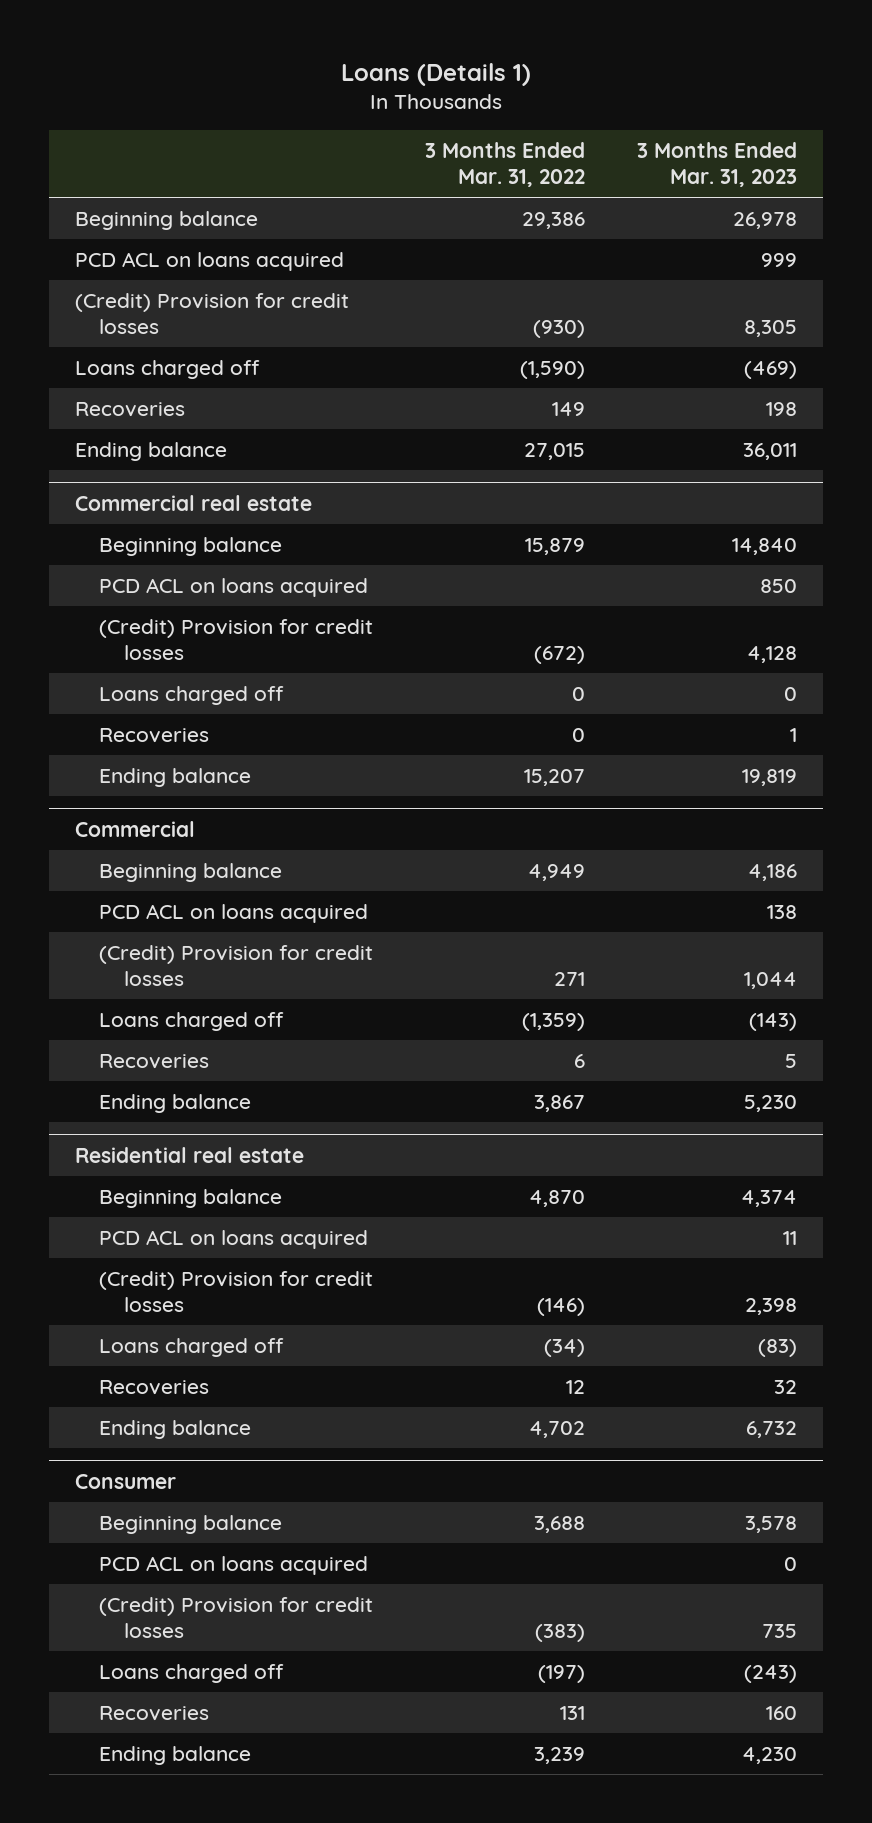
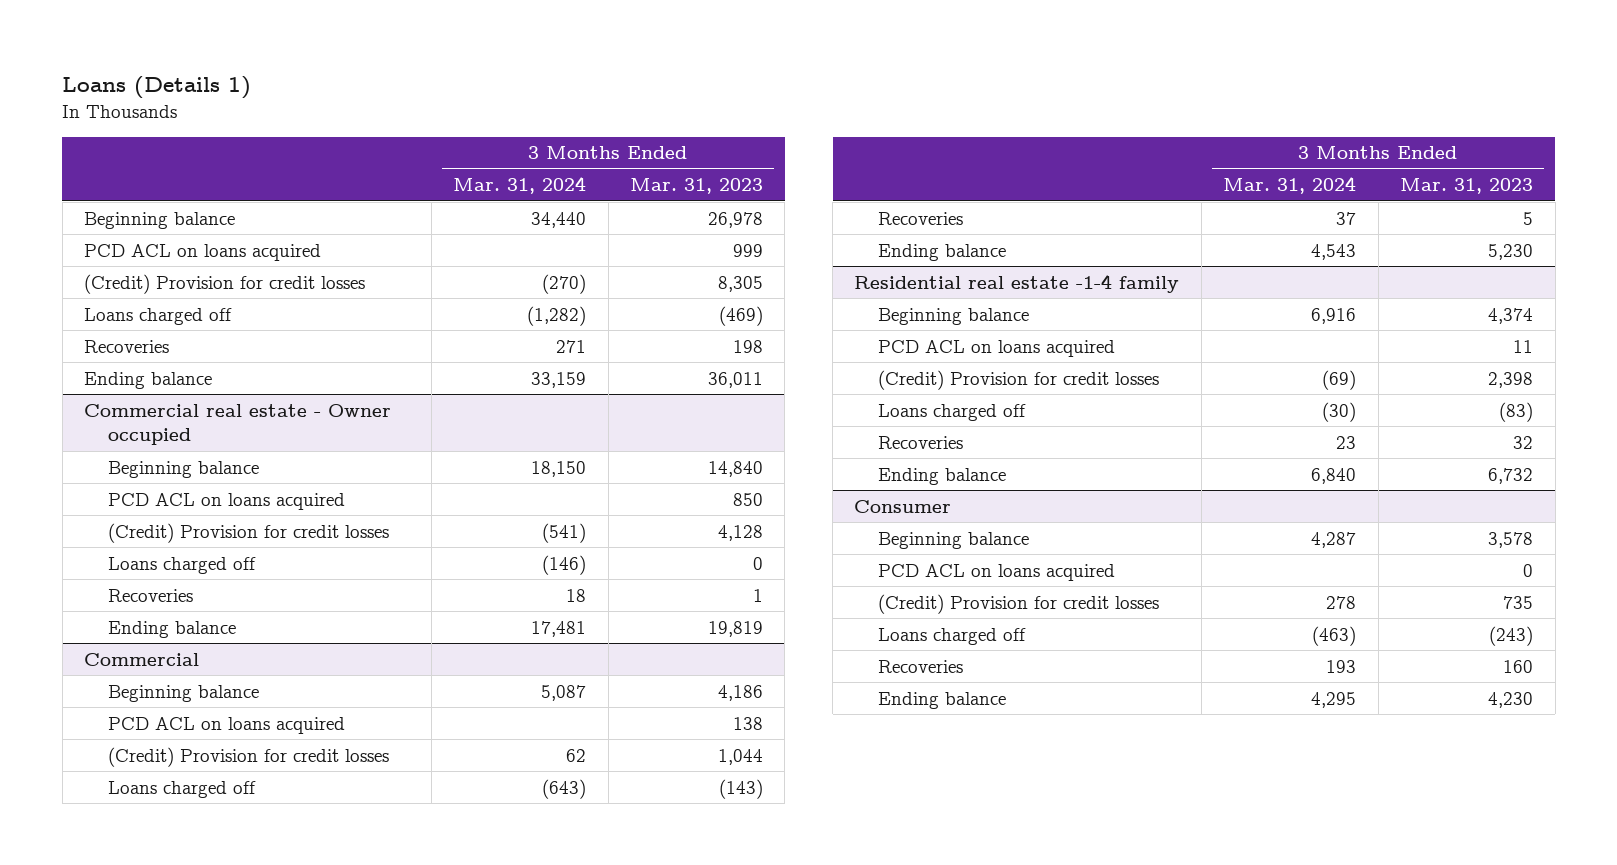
[424,142,585,188] 3 Months Ended Mar. 31, 2022 -> none
none -> [453,176,587,195] Mar. 31, 2024
[74,495,312,512] Commercial real estate -> [84,403,392,446] Commercial real estate - Owner occupied
[74,1147,304,1164] Residential real estate -> [854,273,1180,293] Residential real estate -1-4 family

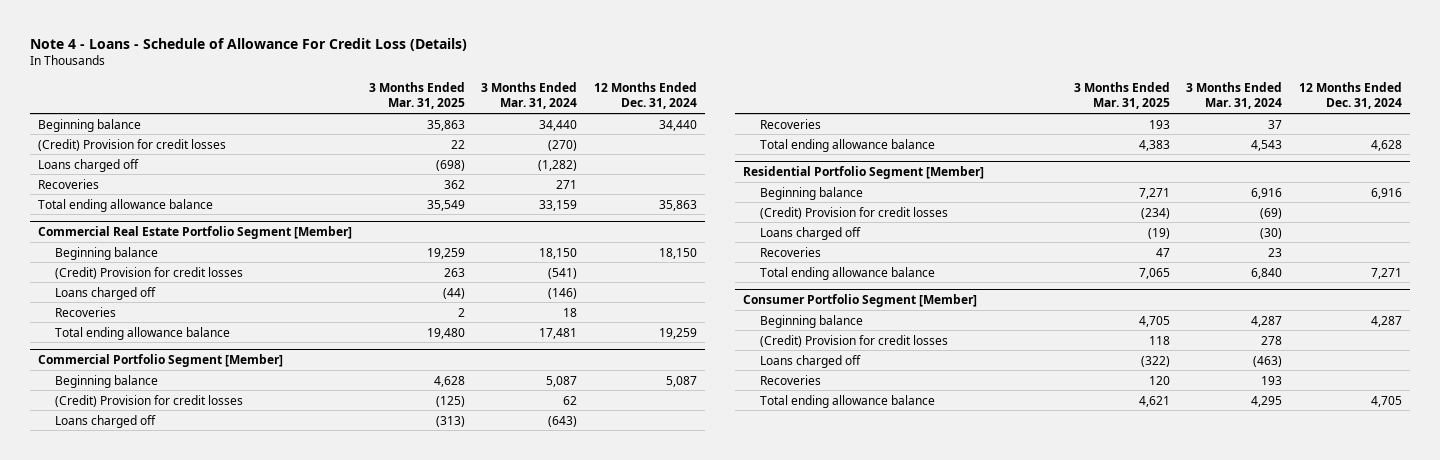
[62,75,252,99] Loans (Details 1) -> [30,37,468,51] Note 4 - Loans - Schedule of Allowance For Credit Loss (Details)
[629,178,763,195] Mar. 31, 2023 -> none
none -> [368,82,465,110] 3 Months Ended Mar. 31, 2025
none -> [593,82,697,110] 12 Months Ended Dec. 31, 2024
[84,243,322,261] PCD ACL on loans acquired -> none
[84,371,213,389] Ending balance -> [38,198,214,212] Total ending allowance balance
[84,403,392,446] Commercial real estate - Owner occupied -> [38,226,353,240] Commercial Real Estate Portfolio Segment [Member]
[108,492,346,510] PCD ACL on loans acquired -> none
[108,620,237,638] Ending balance -> [55,326,231,340] Total ending allowance balance
[84,652,200,666] Commercial -> [38,354,284,368] Commercial Portfolio Segment [Member]
[108,716,346,734] PCD ACL on loans acquired -> none
[878,243,1007,261] Ending balance -> [760,138,936,152] Total ending allowance balance
[854,273,1180,293] Residential real estate -1-4 family -> [743,166,985,180] Residential Portfolio Segment [Member]
[878,339,1116,357] PCD ACL on loans acquired -> none
[878,467,1007,485] Ending balance -> [760,266,936,280] Total ending allowance balance
[854,499,952,513] Consumer -> [743,294,978,308] Consumer Portfolio Segment [Member]
[878,563,1116,581] PCD ACL on loans acquired -> none
[878,691,1007,709] Ending balance -> [760,394,936,408] Total ending allowance balance

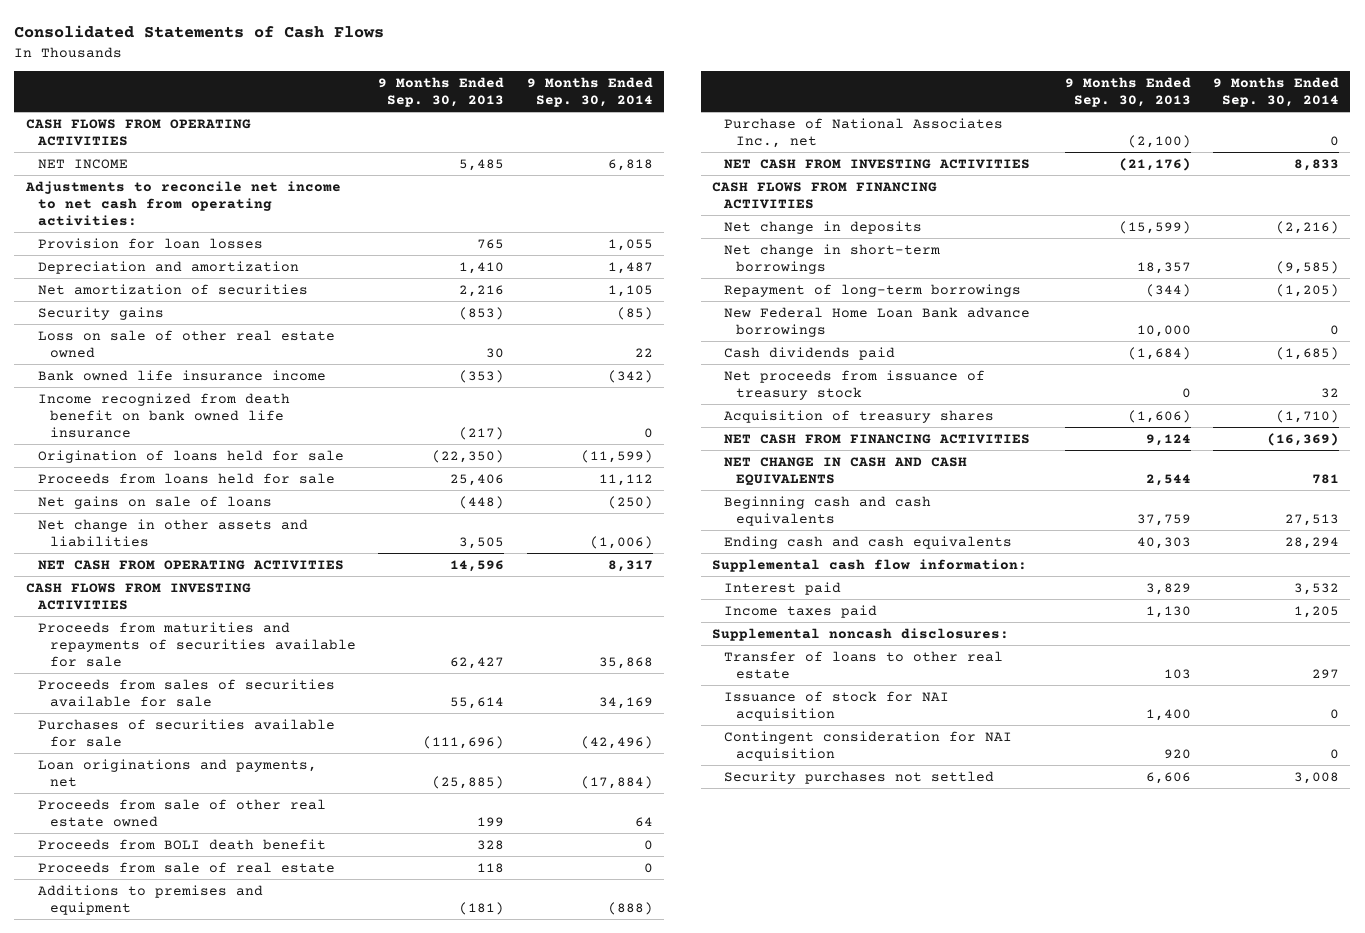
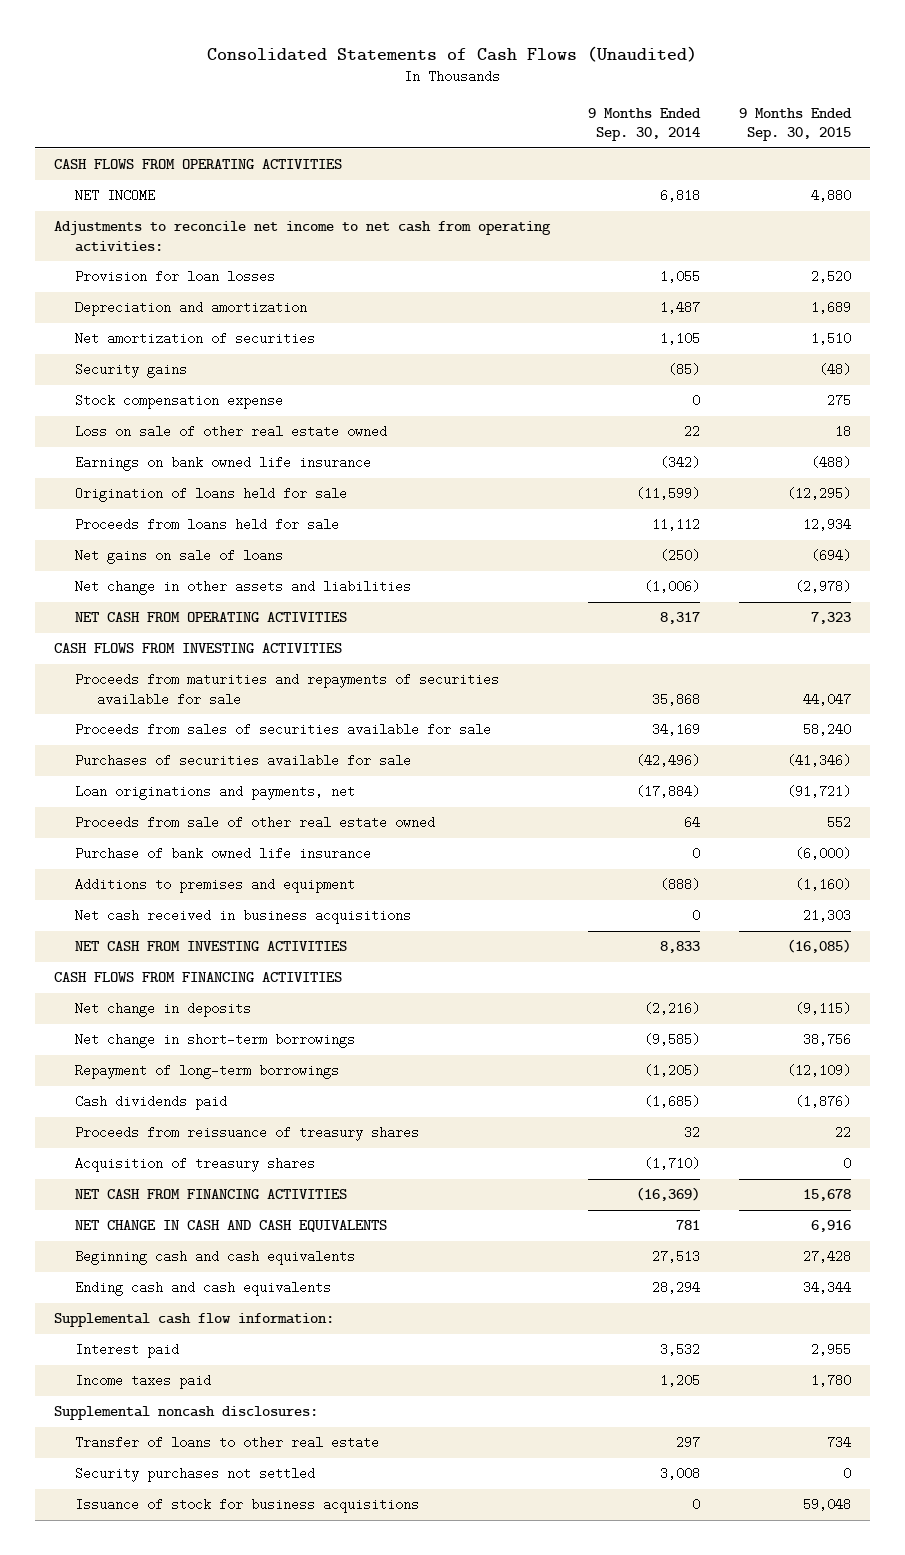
[14,25,385,39] Consolidated Statements of Cash Flows -> [207,45,698,62] Consolidated Statements of Cash Flows (Unaudited)
[378,76,505,107] 9 Months Ended Sep. 30, 2013 -> none
none -> [738,107,852,142] 9 Months Ended Sep. 30, 2015
none -> [75,394,284,410] Stock compensation expense
[37,392,290,438] Income recognized from death benefit on bank owned life insurance -> none
[37,369,326,381] Bank owned life insurance income -> [75,456,372,472] Earnings on bank owned life insurance
[37,838,326,850] Proceeds from BOLI death benefit -> none
[37,861,335,873] Proceeds from sale of real estate -> none
none -> [75,847,372,861] Purchase of bank owned life insurance
[724,117,1004,148] Purchase of National Associates Inc., net -> none
none -> [75,909,412,925] Net cash received in business acquisitions
[724,306,1031,337] New Federal Home Loan Bank advance borrowings -> none
[724,369,986,400] Net proceeds from issuance of treasury stock -> [75,1126,420,1142] Proceeds from reissuance of treasury shares
[724,690,950,721] Issuance of stock for NAI acquisition -> none
[724,730,1013,761] Contingent consideration for NAI acquisition -> none
none -> [75,1498,420,1514] Issuance of stock for business acquisitions

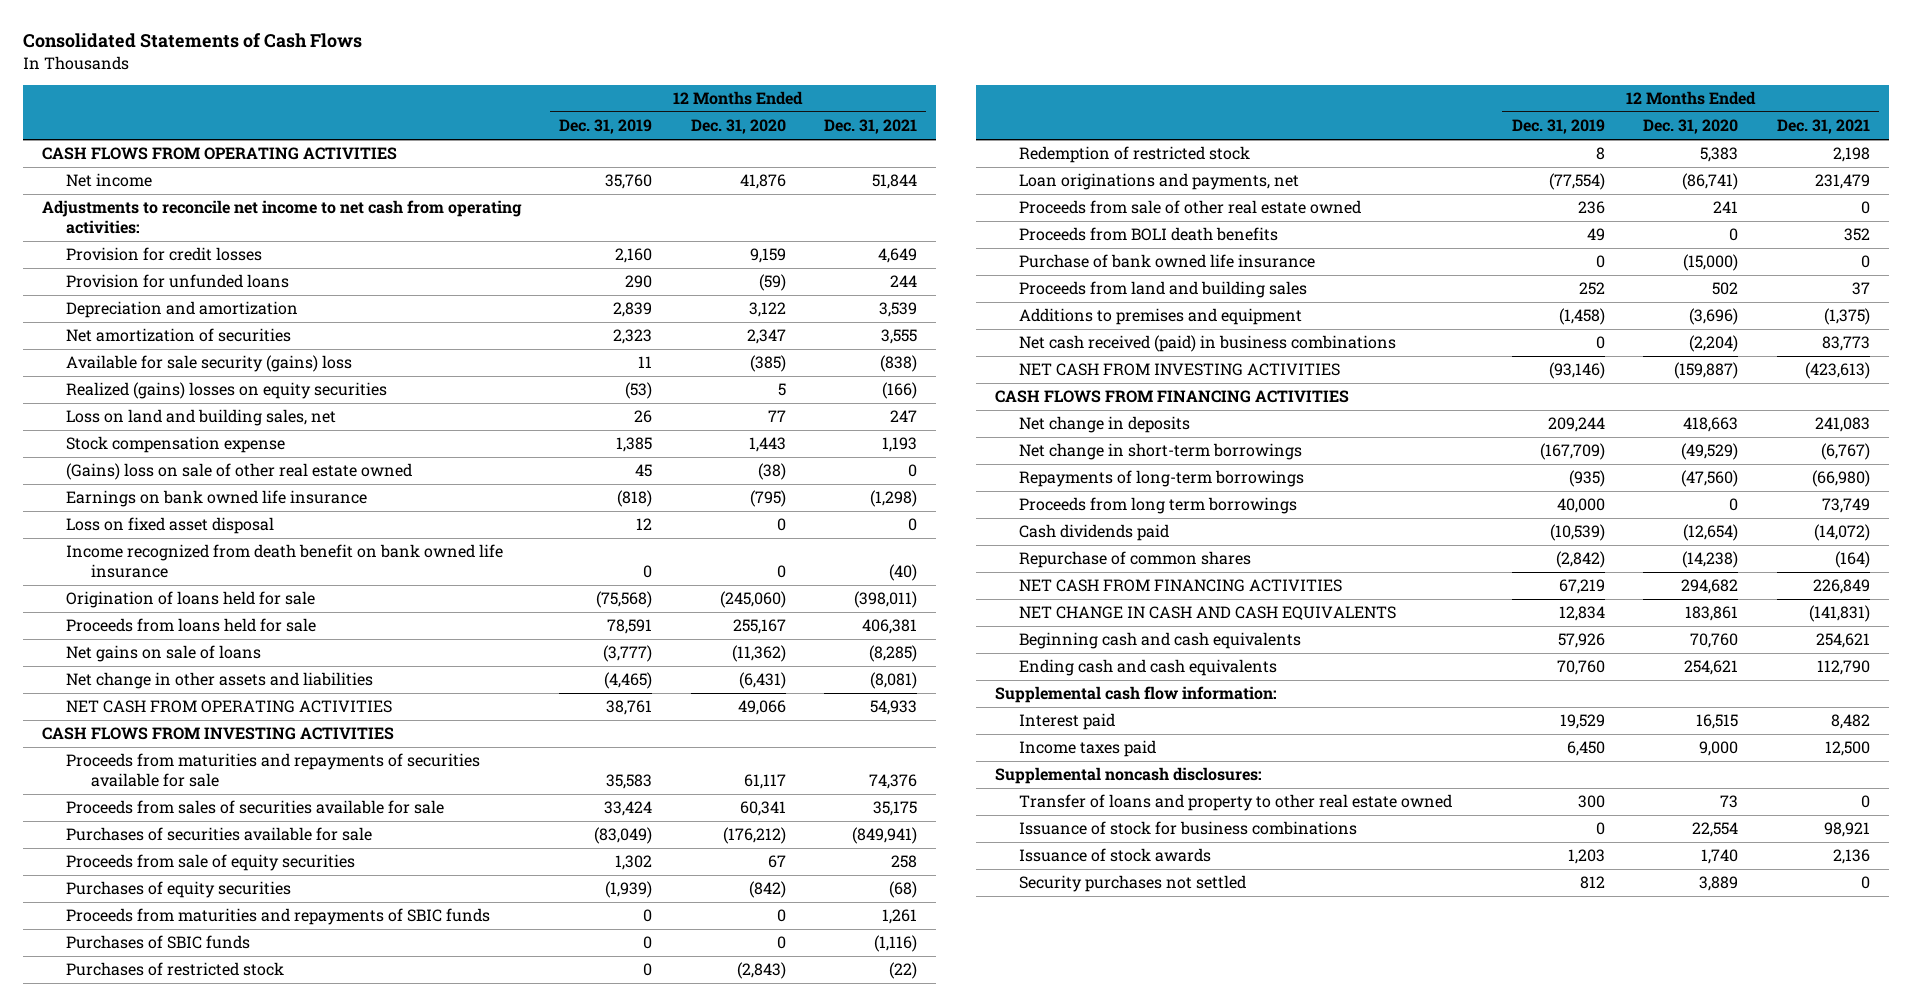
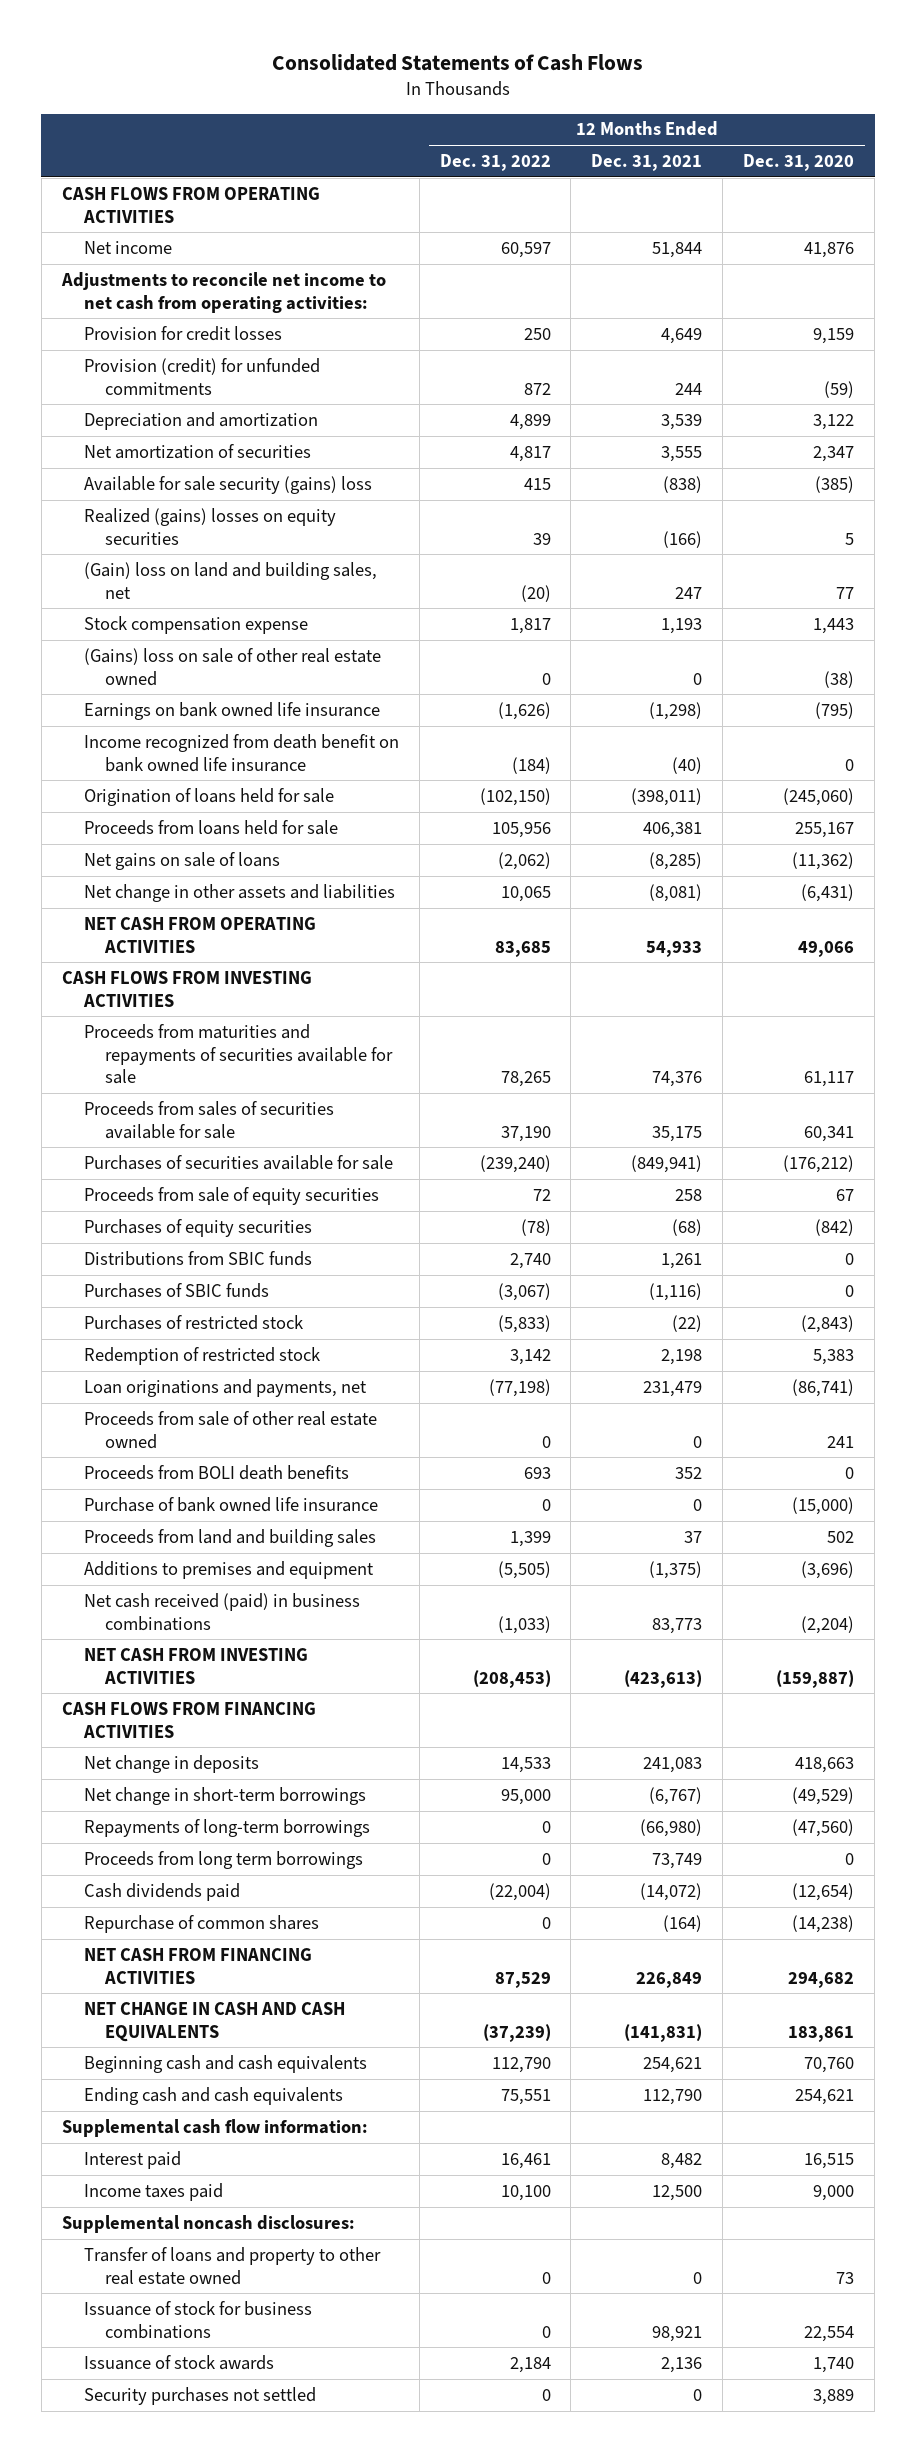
[559,119,653,135] Dec. 31, 2019 -> none
none -> [439,154,551,172] Dec. 31, 2022
[66,274,290,289] Provision for unfunded loans -> [83,357,320,395] Provision (credit) for unfunded commitments
[66,409,337,427] Loss on land and building sales, net -> [83,561,377,599] (Gain) loss on land and building sales, net
[66,517,275,535] Loss on fixed asset disposal -> none
[66,908,491,926] Proceeds from maturities and repayments of SBIC funds -> [83,1250,312,1266] Distributions from SBIC funds

